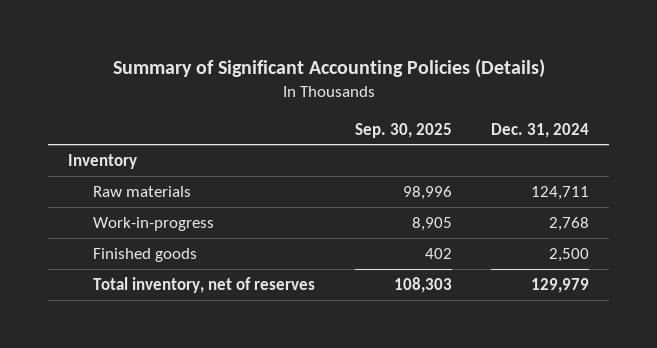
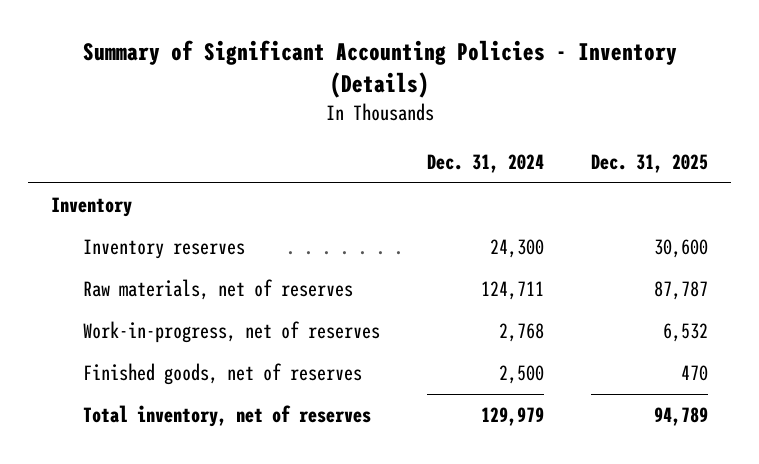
[112,59,545,79] Summary of Significant Accounting Policies (Details) -> [82,39,677,99] Summary of Significant Accounting Policies - Inventory (Details)
[354,122,452,138] Sep. 30, 2025 -> none
none -> [590,153,708,173] Dec. 31, 2025
none -> [82,239,245,260] Inventory reserves
[93,185,192,197] Raw materials -> [82,279,353,301] Raw materials, net of reserves
[93,216,215,231] Work-in-progress -> [82,321,380,344] Work-in-progress, net of reserves
[93,247,198,262] Finished goods -> [82,363,362,386] Finished goods, net of reserves

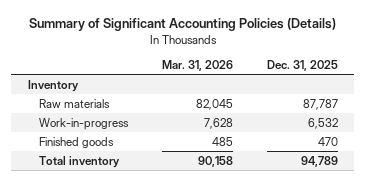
[82,39,677,99] Summary of Significant Accounting Policies - Inventory (Details) -> [28,18,336,32] Summary of Significant Accounting Policies (Details)
[426,153,544,173] Dec. 31, 2024 -> none
none -> [161,59,233,71] Mar. 31, 2026
[82,239,245,260] Inventory reserves -> none
[82,279,353,301] Raw materials, net of reserves -> [38,98,110,108] Raw materials
[82,321,380,344] Work-in-progress, net of reserves -> [38,117,129,130] Work-in-progress
[82,363,362,386] Finished goods, net of reserves -> [38,136,114,148] Finished goods
[82,405,371,428] Total inventory, net of reserves -> [38,155,120,168] Total inventory

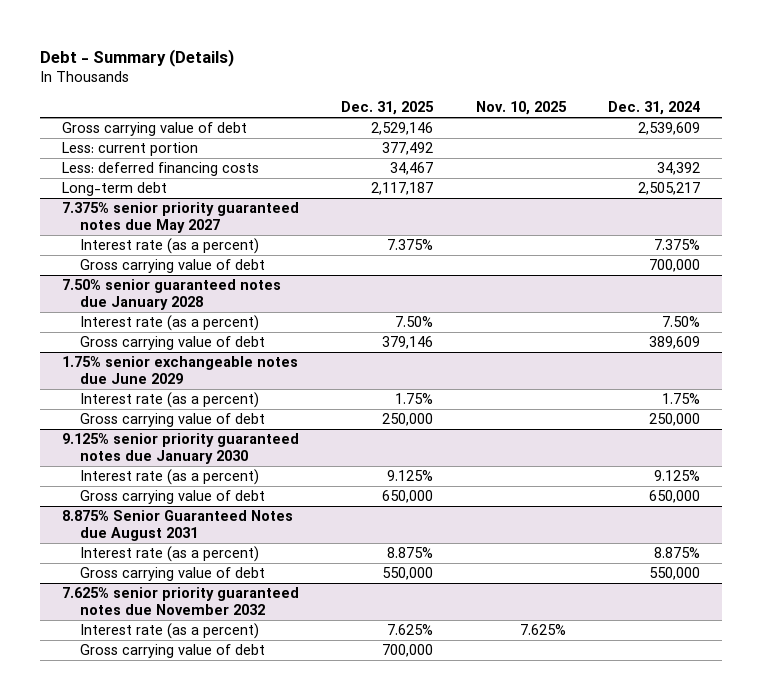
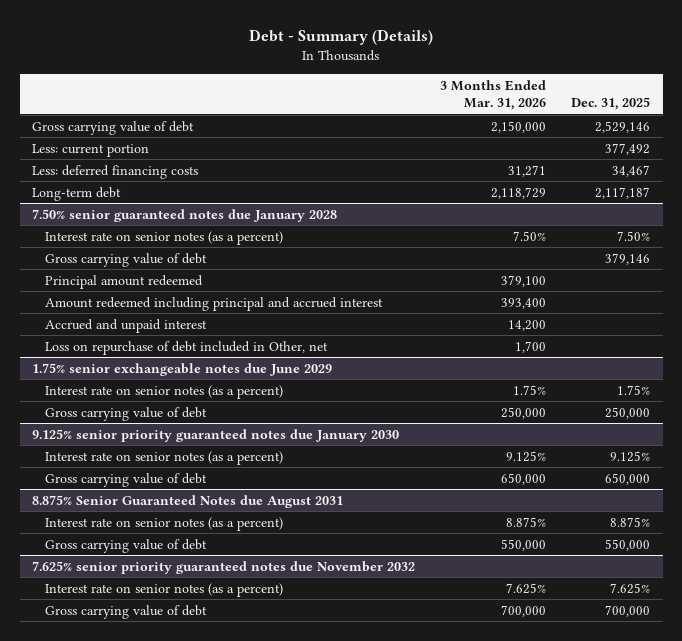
[475,101,567,116] Nov. 10, 2025 -> none
[608,101,701,116] Dec. 31, 2024 -> none
none -> [440,79,547,111] 3 Months Ended Mar. 31, 2026
[61,202,299,234] 7.375% senior priority guaranteed notes due May 2027 -> none
[80,238,260,255] Interest rate (as a percent) -> none
[80,259,266,274] Gross carrying value of debt -> none
[80,315,260,332] Interest rate (as a percent) -> [44,230,283,245] Interest rate on senior notes (as a percent)
none -> [44,274,203,289] Principal amount redeemed
none -> [44,296,383,311] Amount redeemed including principal and accrued interest
none -> [44,318,207,333] Accrued and unpaid interest
none -> [44,340,328,355] Loss on repurchase of debt included in Other, net
[80,392,260,409] Interest rate (as a percent) -> [44,384,283,399] Interest rate on senior notes (as a percent)
[80,469,260,486] Interest rate (as a percent) -> [44,450,283,465] Interest rate on senior notes (as a percent)
[80,546,260,563] Interest rate (as a percent) -> [44,516,283,531] Interest rate on senior notes (as a percent)
[80,623,260,640] Interest rate (as a percent) -> [44,582,283,597] Interest rate on senior notes (as a percent)

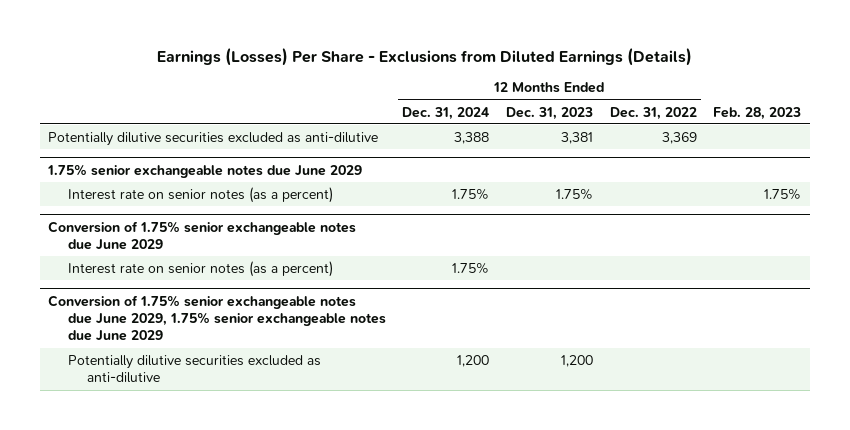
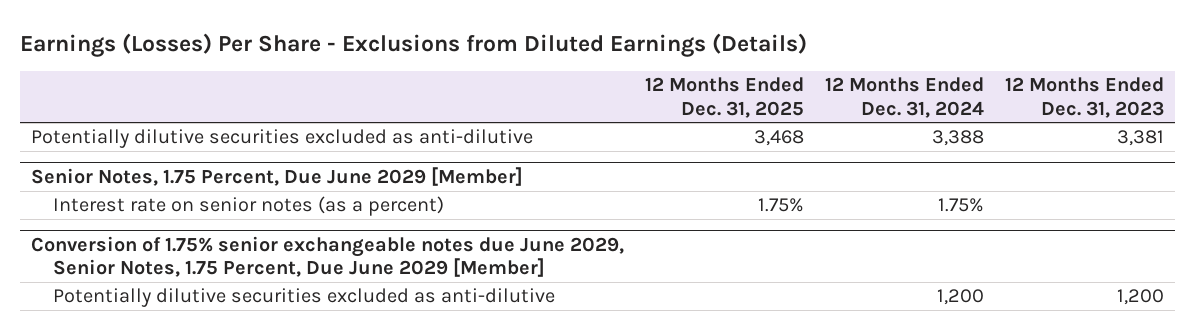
[609,106,697,120] Dec. 31, 2022 -> none
[713,106,802,120] Feb. 28, 2023 -> none
none -> [644,77,804,118] 12 Months Ended Dec. 31, 2025
[67,186,333,203] Interest rate on senior notes (as a percent) -> none
[48,220,357,250] Conversion of 1.75% senior exchangeable notes due June 2029 -> none
[47,163,363,178] 1.75% senior exchangeable notes due June 2029 -> [30,166,523,186] Senior Notes, 1.75 Percent, Due June 2029 [Member]
[48,294,386,342] Conversion of 1.75% senior exchangeable notes due June 2029, 1.75% senior exchangeable notes due June 2029 -> [30,235,624,278] Conversion of 1.75% senior exchangeable notes due June 2029, Senior Notes, 1.75 Percent, Due June 2029 [Member]

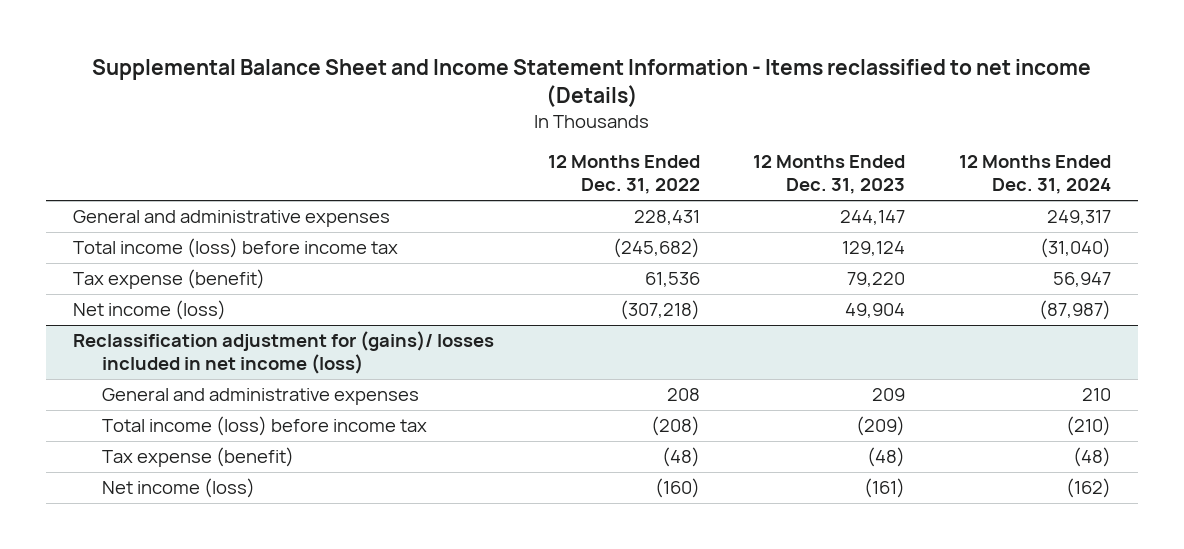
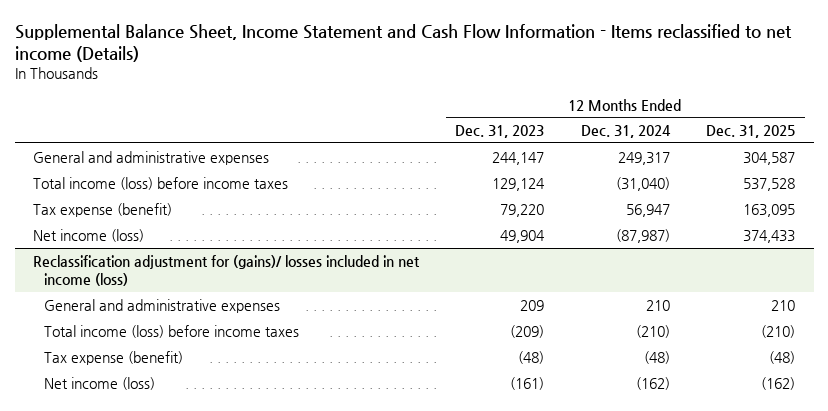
[92,58,1092,107] Supplemental Balance Sheet and Income Statement Information - Items reclassified to net income (Details) -> [14,23,792,62] Supplemental Balance Sheet, Income Statement and Cash Flow Information - Items reclassified to net income (Details)
[547,155,700,195] 12 Months Ended Dec. 31, 2022 -> none
none -> [706,125,796,139] Dec. 31, 2025
[72,238,398,259] Total income (loss) before income tax -> [32,176,288,190] Total income (loss) before income taxes
[101,416,427,437] Total income (loss) before income tax -> [44,324,300,338] Total income (loss) before income taxes

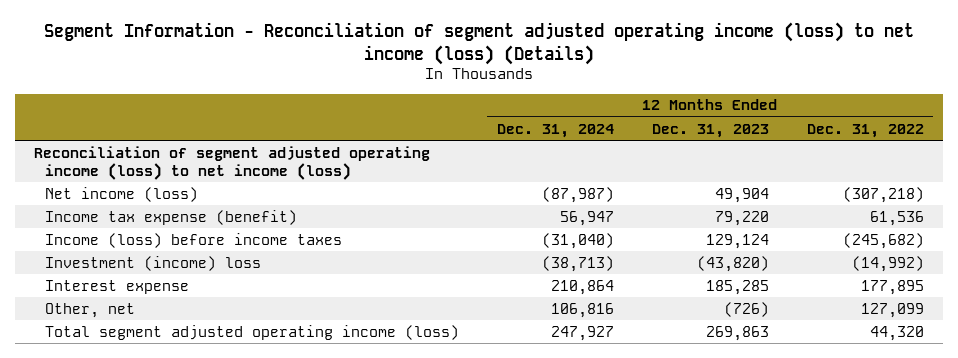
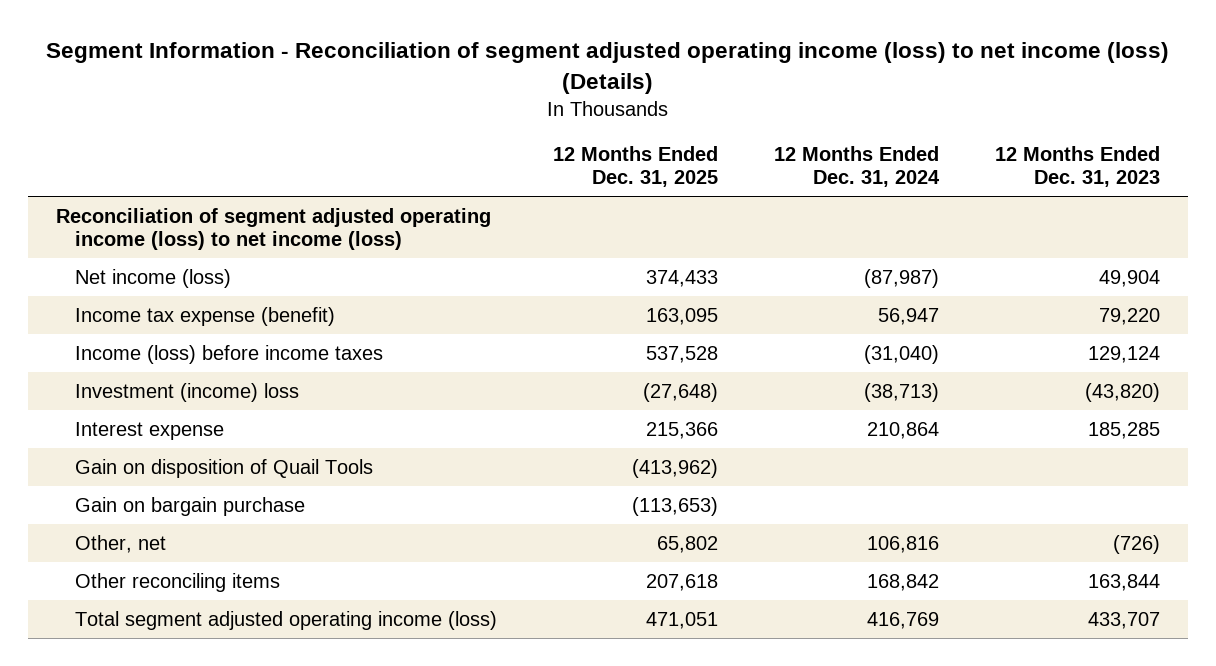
[806,123,924,138] Dec. 31, 2022 -> none
none -> [553,146,719,188] 12 Months Ended Dec. 31, 2025
none -> [75,458,374,478] Gain on disposition of Quail Tools
none -> [75,496,306,516] Gain on bargain purchase
none -> [75,572,281,592] Other reconciling items
[550,325,614,341] 247,927 -> [867,611,940,629] 416,769
[705,325,769,341] 269,863 -> [1088,611,1161,629] 433,707

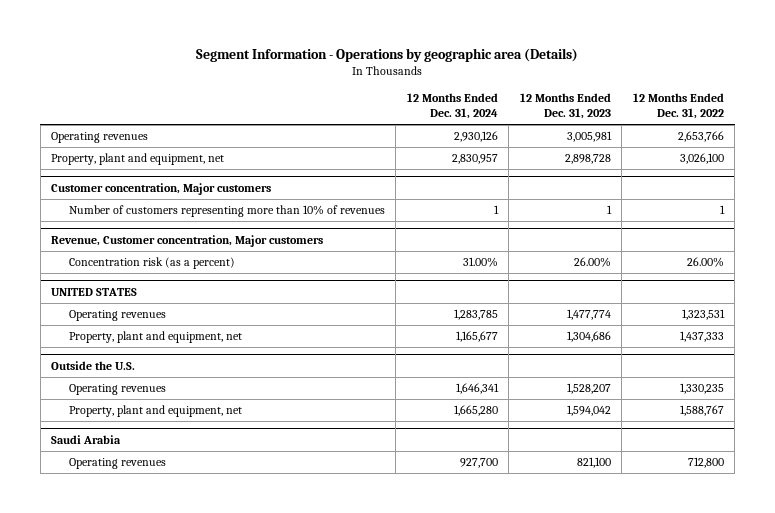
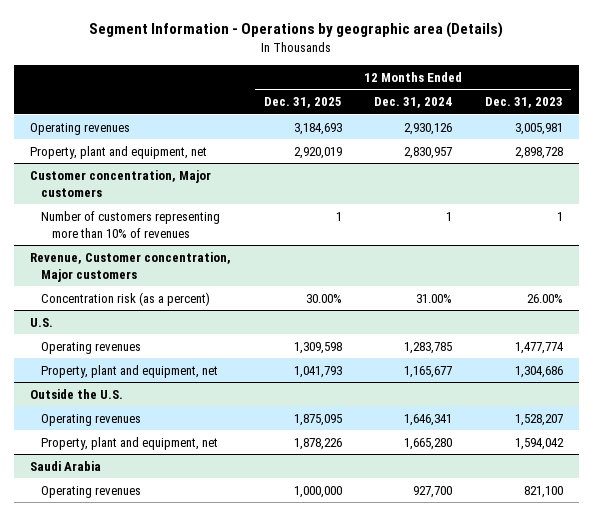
[632,93,724,120] 12 Months Ended Dec. 31, 2022 -> none
none -> [263,97,342,109] Dec. 31, 2025
[51,287,138,296] UNITED STATES -> [29,317,53,327] U.S.

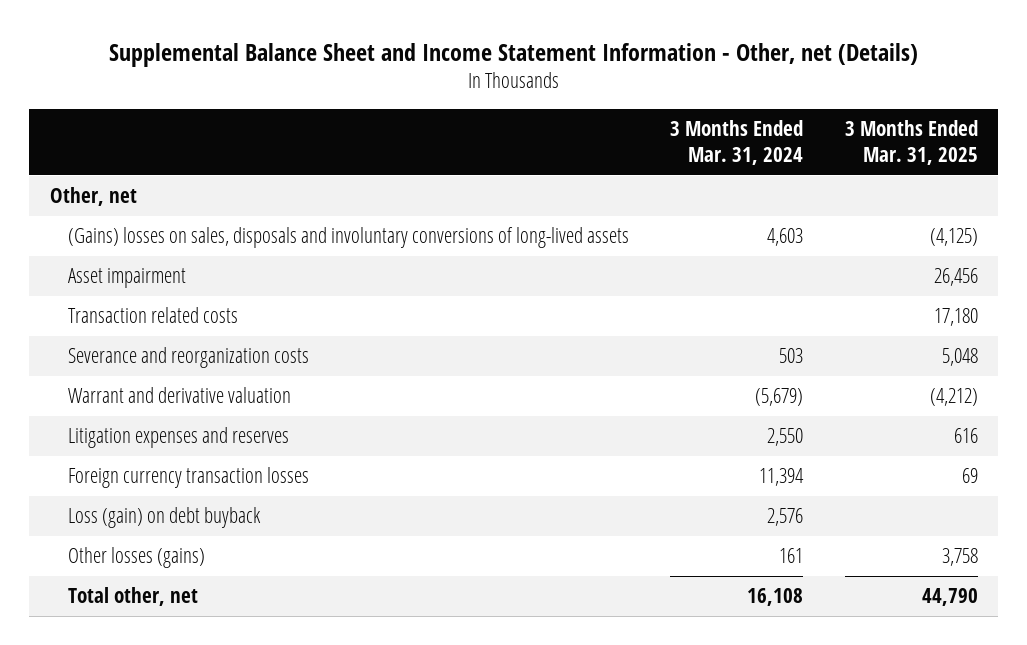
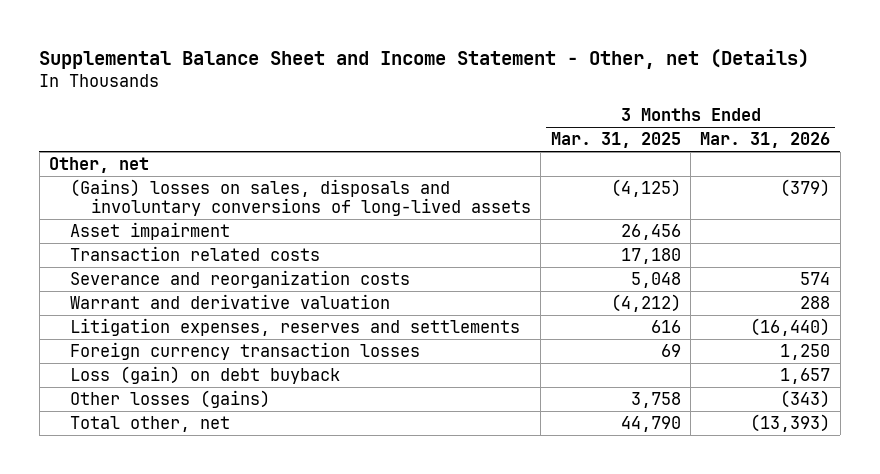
[108,42,918,67] Supplemental Balance Sheet and Income Statement Information - Other, net (Details) -> [39,48,810,69] Supplemental Balance Sheet and Income Statement - Other, net (Details)
[670,120,804,165] 3 Months Ended Mar. 31, 2024 -> none
none -> [700,132,831,149] Mar. 31, 2026
[67,427,289,449] Litigation expenses and reserves -> [70,317,521,336] Litigation expenses, reserves and settlements

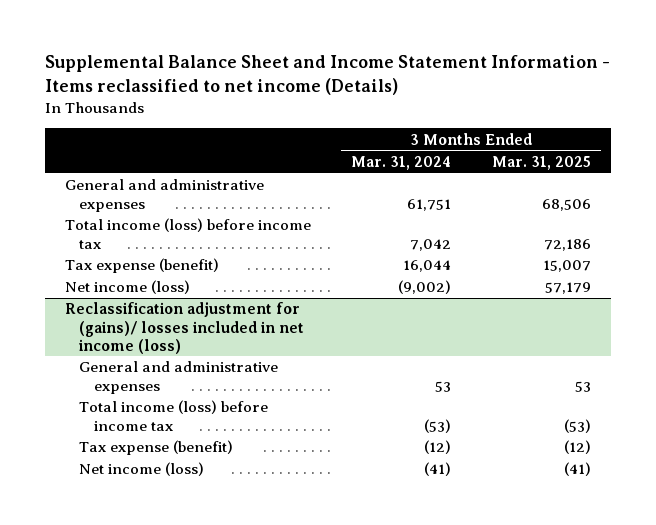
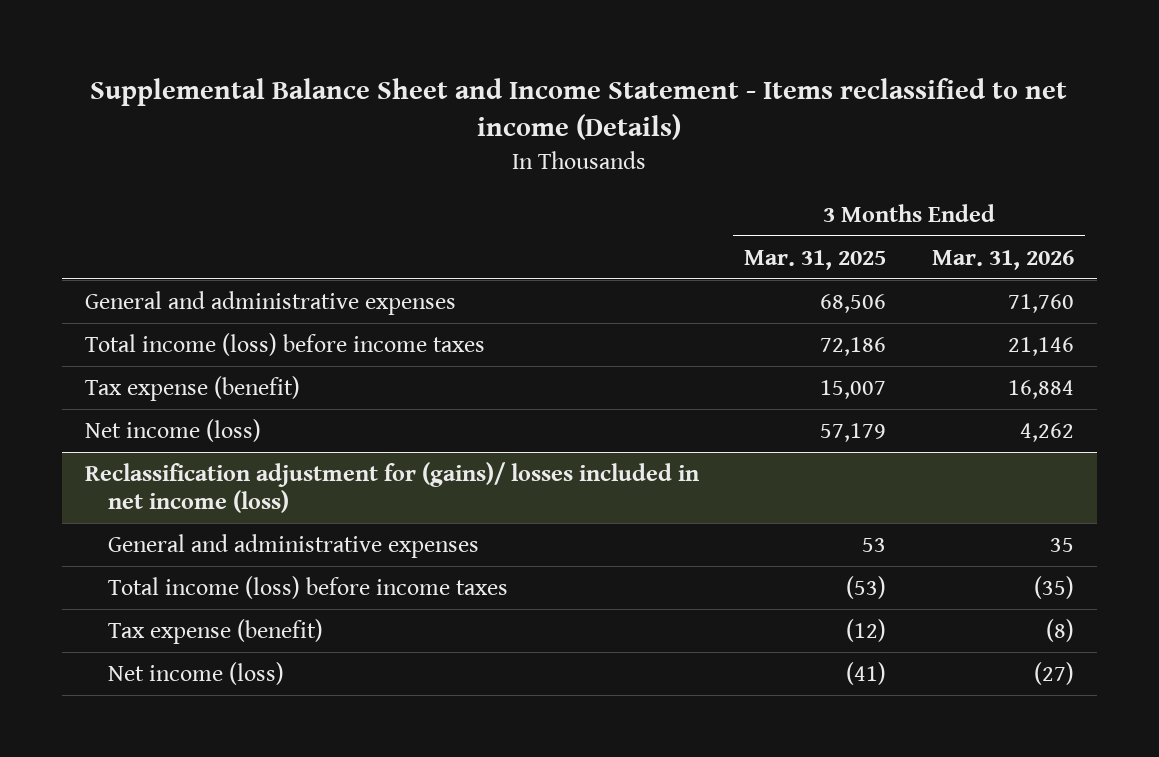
[44,55,610,96] Supplemental Balance Sheet and Income Statement Information - Items reclassified to net income (Details) -> [90,78,1068,141] Supplemental Balance Sheet and Income Statement - Items reclassified to net income (Details)
[351,155,452,170] Mar. 31, 2024 -> none
none -> [932,249,1075,270] Mar. 31, 2026
[64,218,311,249] Total income (loss) before income tax -> [84,332,485,356] Total income (loss) before income taxes
[79,400,269,431] Total income (loss) before income tax -> [107,575,508,599] Total income (loss) before income taxes

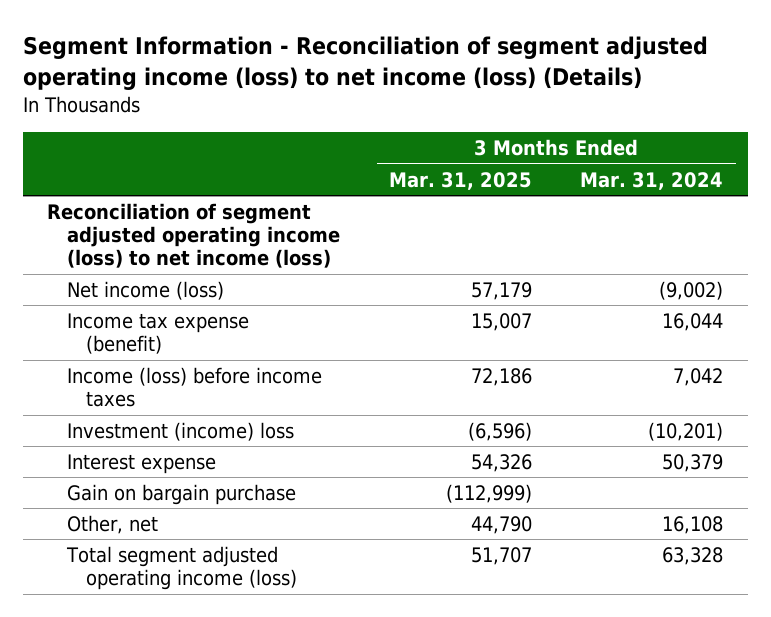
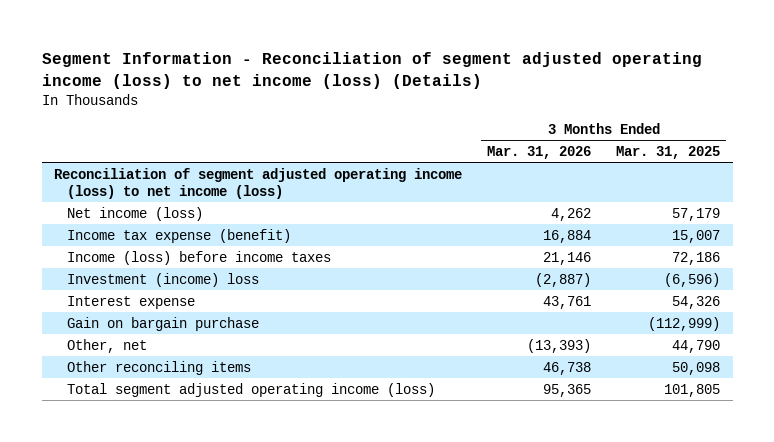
[580,171,724,190] Mar. 31, 2024 -> none
none -> [487,146,592,160] Mar. 31, 2026
none -> [66,360,251,375] Other reconciling items
[470,547,532,566] 51,707 -> [664,383,721,397] 101,805

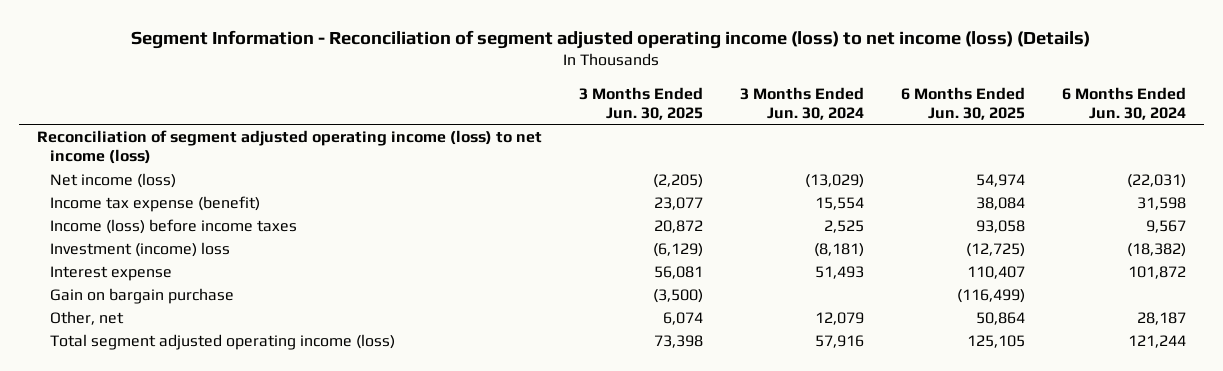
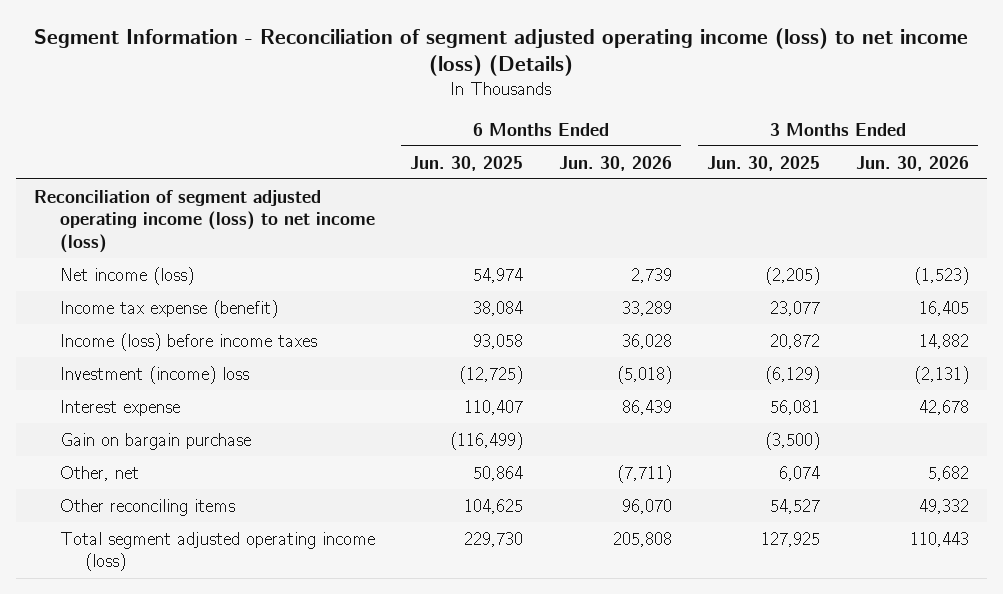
[739,86,864,120] 3 Months Ended Jun. 30, 2024 -> none
[1061,86,1186,120] 6 Months Ended Jun. 30, 2024 -> none
none -> [558,155,672,171] Jun. 30, 2026
none -> [855,155,969,171] Jun. 30, 2026
none -> [59,498,235,516] Other reconciling items
[653,334,703,348] 73,398 -> [761,531,821,547] 127,925
[966,334,1025,348] 125,105 -> [464,531,524,547] 229,730

